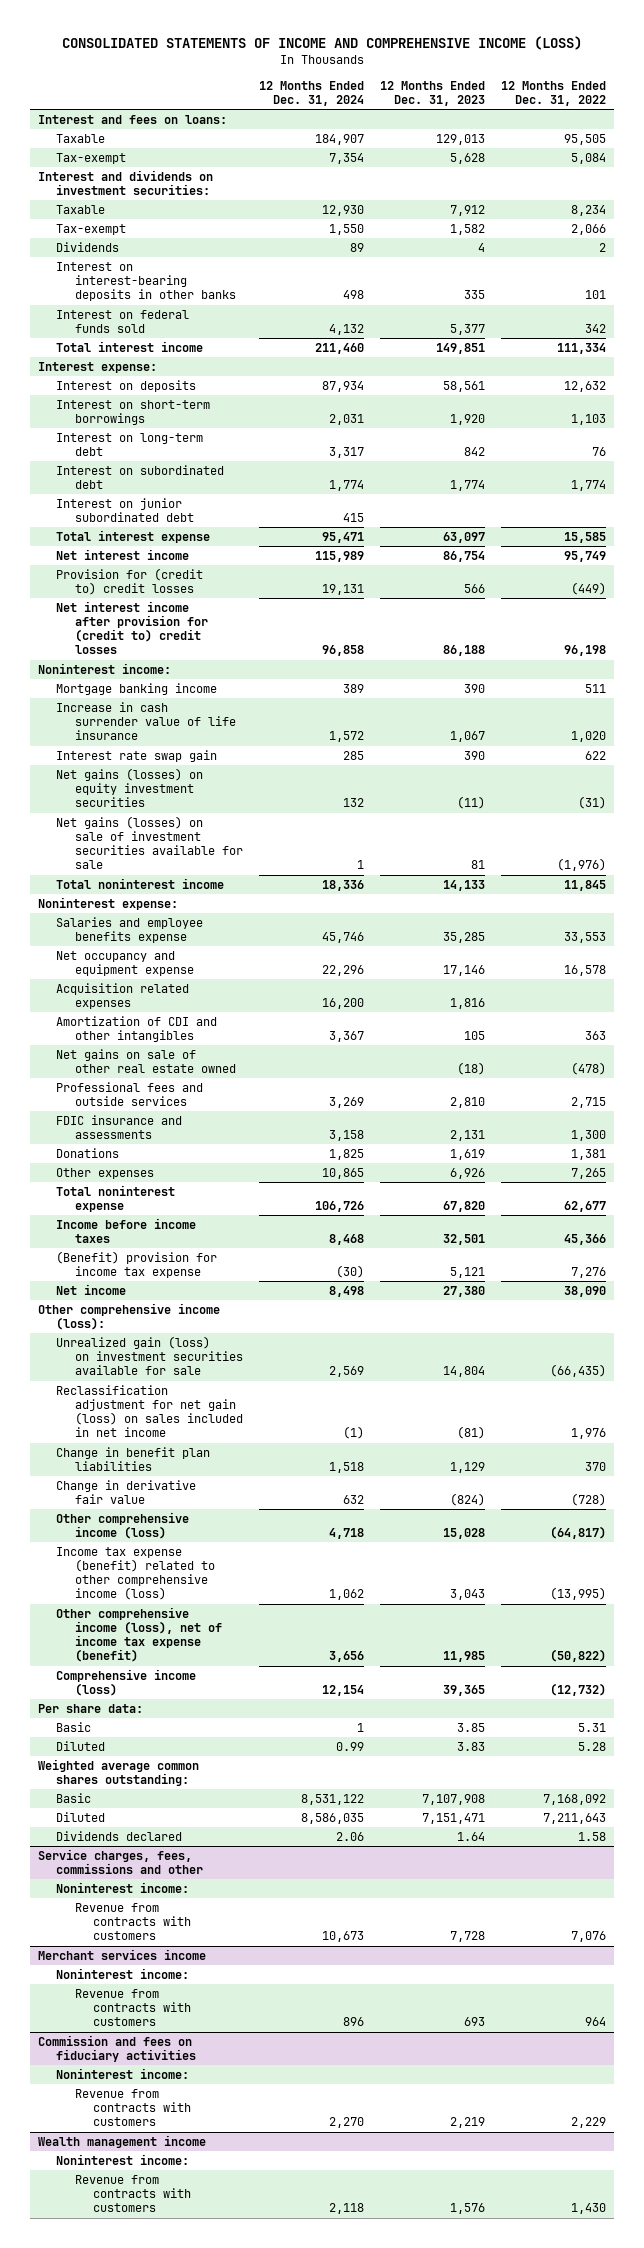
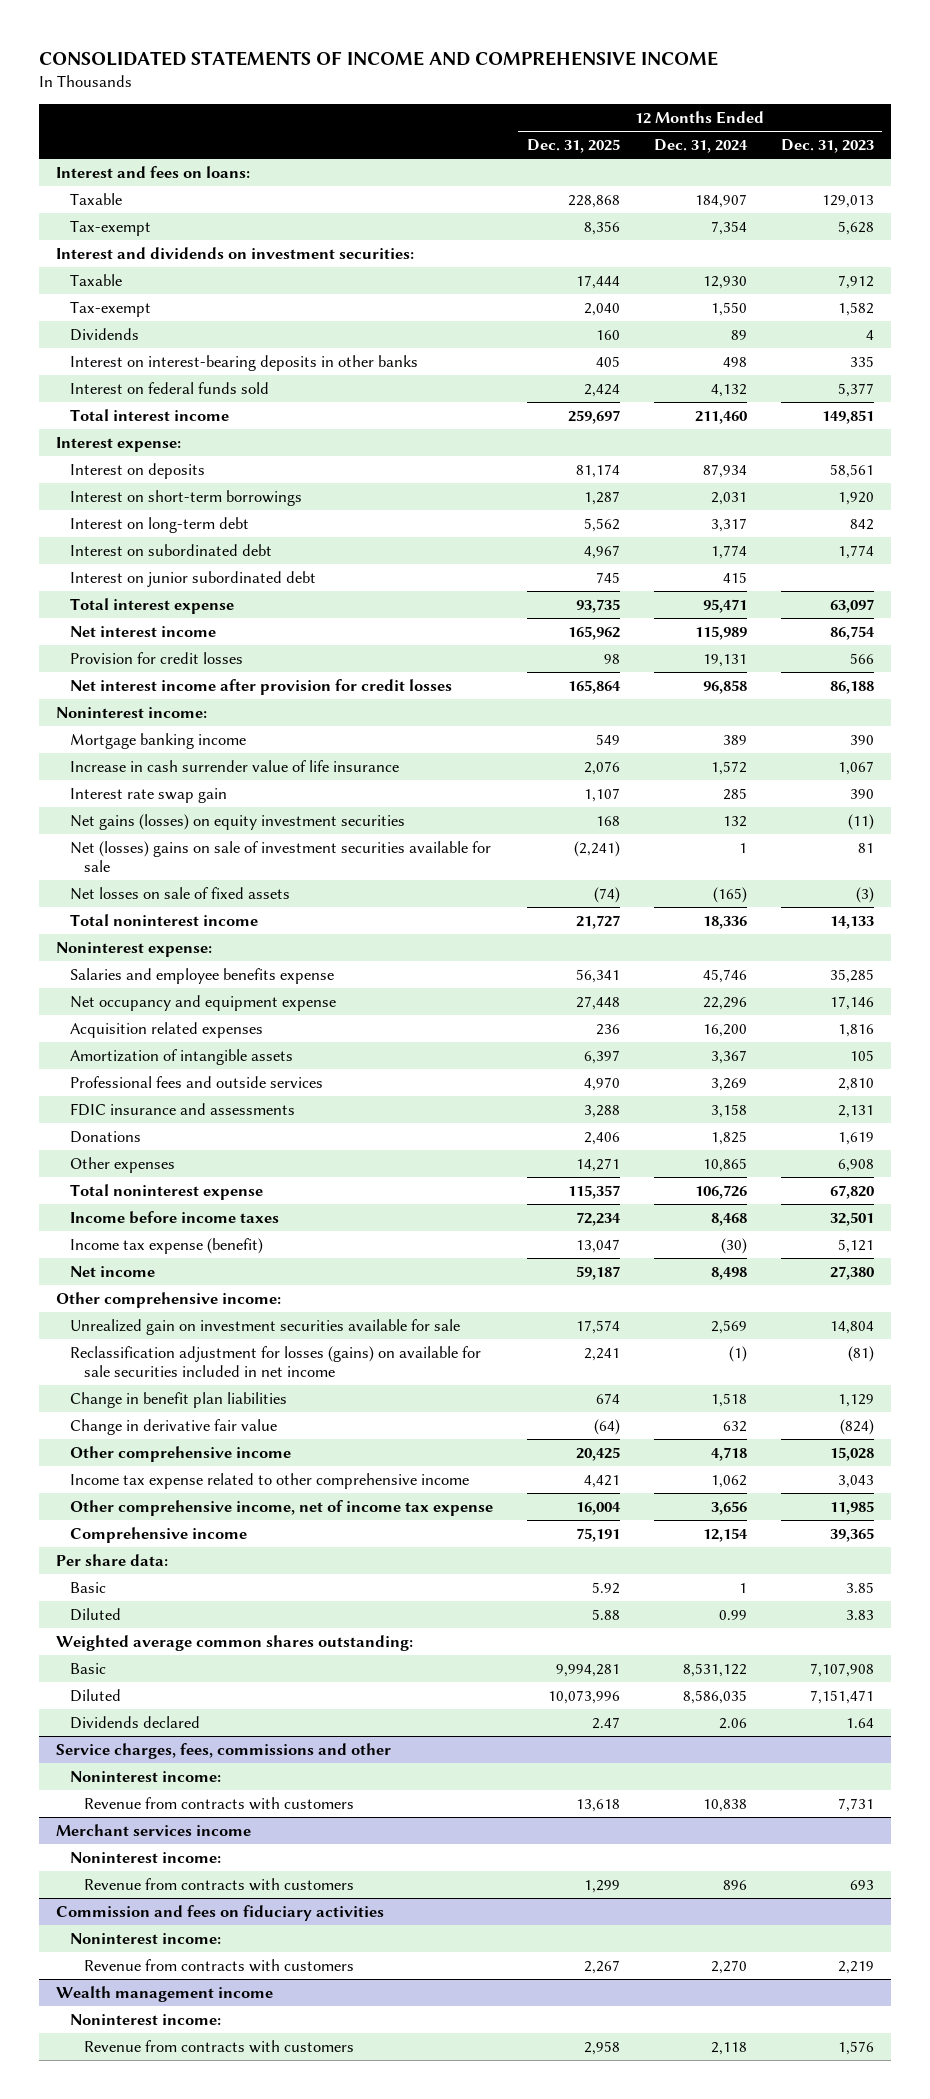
[61,36,582,51] CONSOLIDATED STATEMENTS OF INCOME AND COMPREHENSIVE INCOME (LOSS) -> [38,50,718,66] CONSOLIDATED STATEMENTS OF INCOME AND COMPREHENSIVE INCOME
[500,80,606,106] 12 Months Ended Dec. 31, 2022 -> none
none -> [526,138,620,153] Dec. 31, 2025
[56,568,204,596] Provision for (credit to) credit losses -> [69,651,243,664] Provision for credit losses
[56,601,208,655] Net interest income after provision for (credit to) credit losses -> [69,678,452,695] Net interest income after provision for credit losses
[56,816,243,870] Net gains (losses) on sale of investment securities available for sale -> [69,840,491,873] Net (losses) gains on sale of investment securities available for sale
none -> [69,886,290,900] Net losses on sale of fixed assets
[56,1049,236,1074] Net gains on sale of other real estate owned -> none
[56,1016,218,1043] Amortization of CDI and other intangibles -> [69,1048,293,1065] Amortization of intangible assets
[449,1168,485,1180] 6,926 -> [837,1158,874,1172] 6,908
[56,1251,218,1279] (Benefit) provision for income tax expense -> [69,1237,263,1254] Income tax expense (benefit)
[37,1303,220,1331] Other comprehensive income (loss): -> [55,1291,281,1308] Other comprehensive income:
[56,1336,243,1376] Unrealized gain (loss) on investment securities available for sale -> [69,1318,460,1335] Unrealized gain on investment securities available for sale
[56,1385,243,1438] Reclassification adjustment for net gain (loss) on sales included in net income -> [69,1345,481,1378] Reclassification adjustment for losses (gains) on available for sale securities included in net income
[56,1512,190,1540] Other comprehensive income (loss) -> [69,1445,291,1462] Other comprehensive income
[56,1547,215,1601] Income tax expense (benefit) related to other comprehensive income (loss) -> [69,1472,469,1489] Income tax expense related to other comprehensive income
[56,1607,222,1663] Other comprehensive income (loss), net of income tax expense (benefit) -> [69,1499,493,1516] Other comprehensive income, net of income tax expense
[56,1669,197,1697] Comprehensive income (loss) -> [69,1526,247,1543] Comprehensive income
[321,1931,364,1943] 10,673 -> [702,1798,747,1812] 10,838
[449,1931,485,1943] 7,728 -> [837,1797,874,1812] 7,731

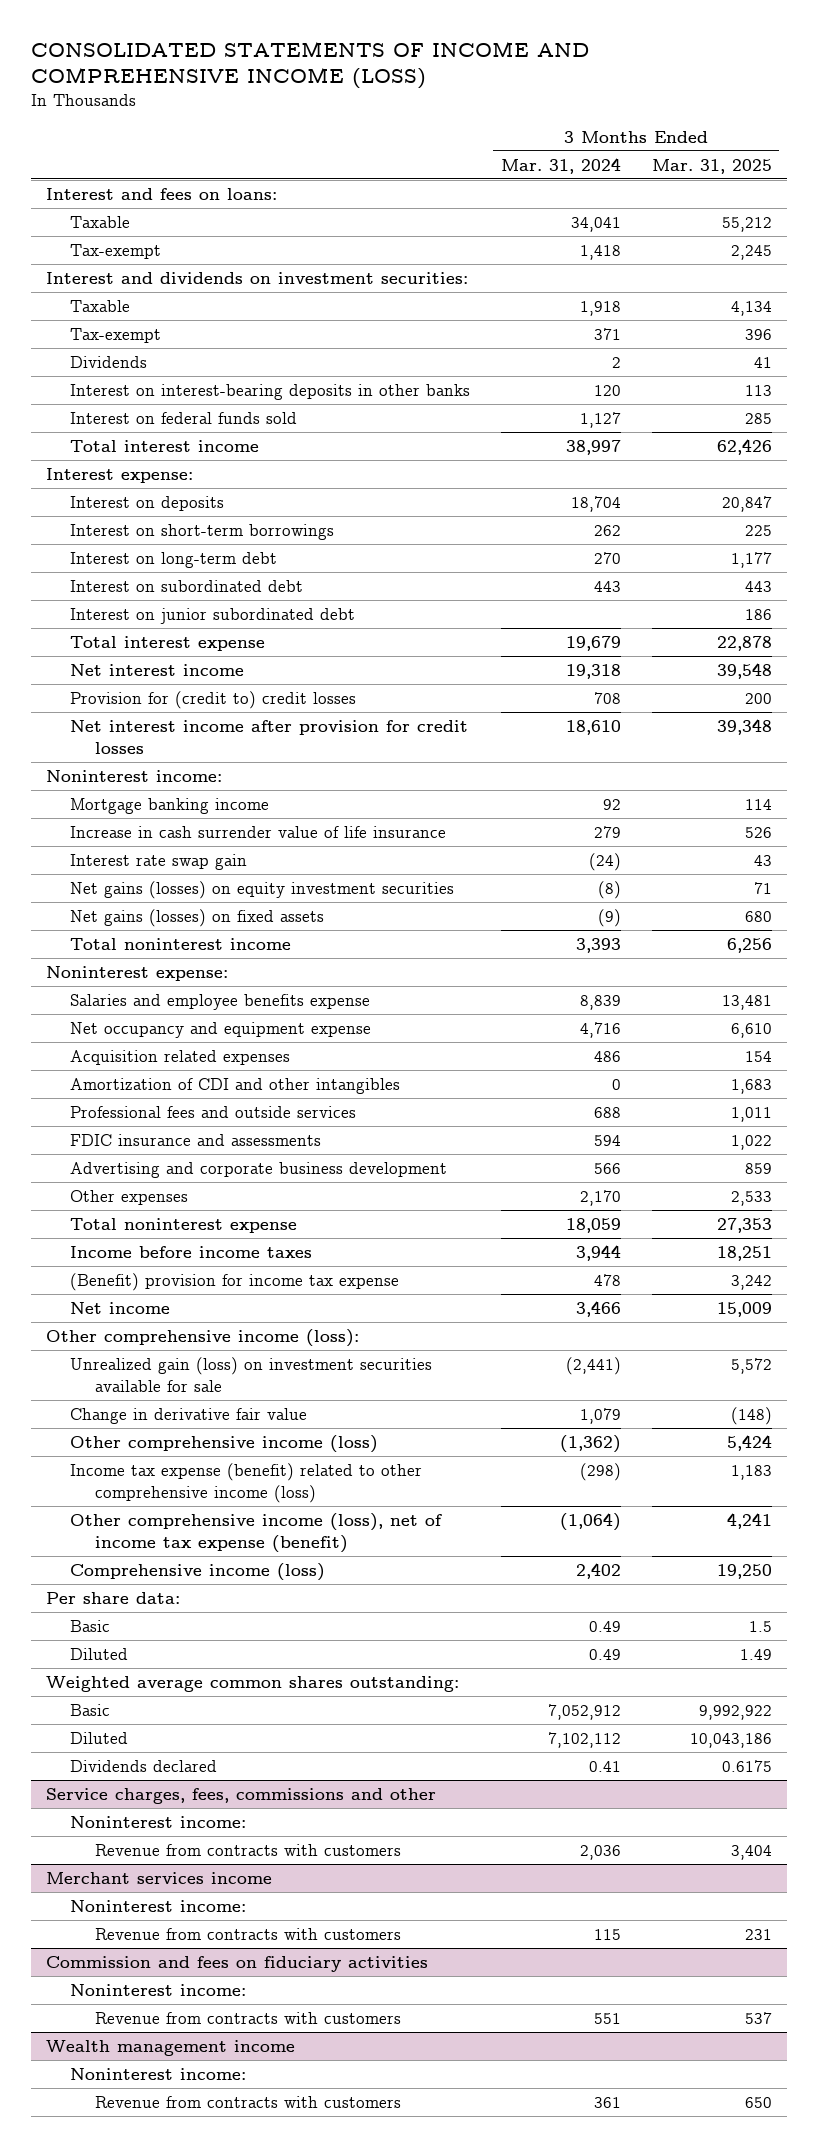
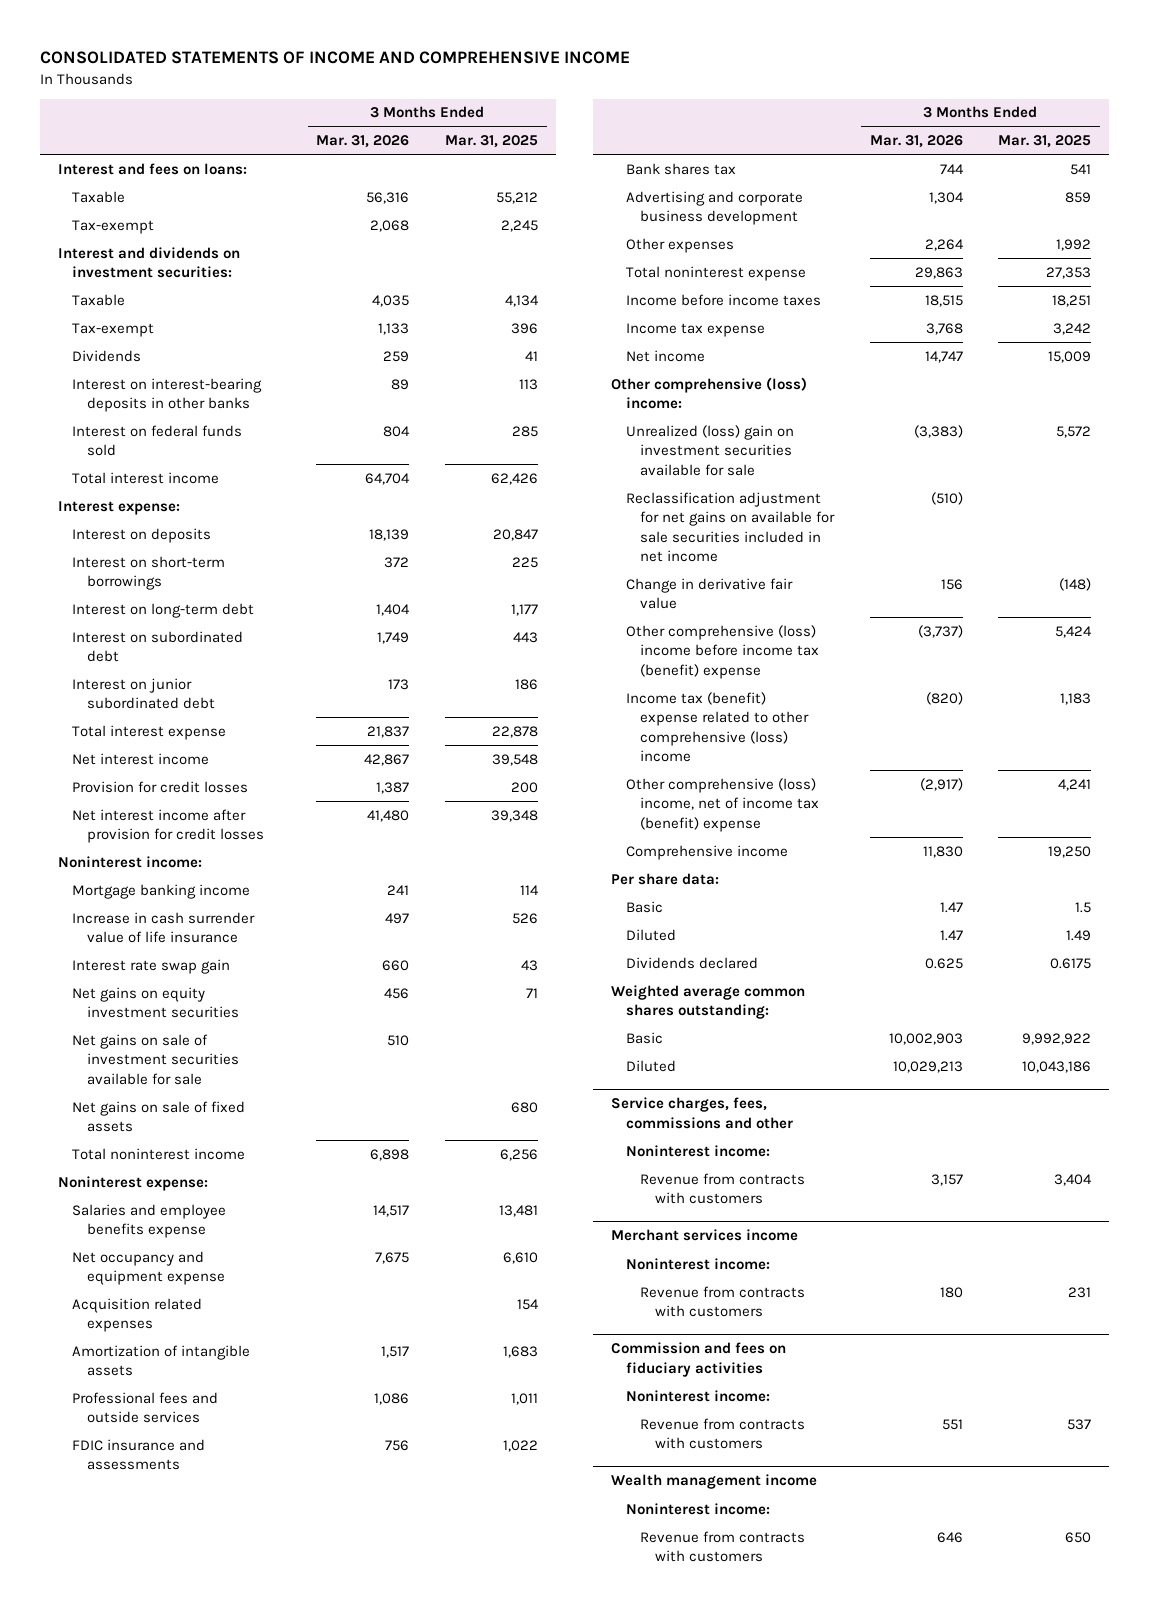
[30,40,589,90] CONSOLIDATED STATEMENTS OF INCOME AND COMPREHENSIVE INCOME (LOSS) -> [39,51,630,65] CONSOLIDATED STATEMENTS OF INCOME AND COMPREHENSIVE INCOME
[501,157,622,174] Mar. 31, 2024 -> none
none -> [316,135,410,149] Mar. 31, 2026
[70,690,357,709] Provision for (credit to) credit losses -> [72,780,249,793] Provision for credit losses
[70,880,455,899] Net gains (losses) on equity investment securities -> [72,986,240,1019] Net gains on equity investment securities
none -> [72,1033,240,1085] Net gains on sale of investment securities available for sale
[70,908,325,927] Net gains (losses) on fixed assets -> [72,1100,246,1133] Net gains on sale of fixed assets
[70,1077,401,1094] Amortization of CDI and other intangibles -> [72,1344,251,1377] Amortization of intangible assets
none -> [625,162,736,175] Bank shares tax
[730,1190,772,1206] 2,533 -> [1056,238,1092,251] 1,992
[70,1272,400,1291] (Benefit) provision for income tax expense -> [625,322,765,337] Income tax expense
[45,1328,359,1347] Other comprehensive income (loss): -> [610,376,807,410] Other comprehensive (loss) income:
[70,1356,433,1392] Unrealized gain (loss) on investment securities available for sale -> [625,424,794,476] Unrealized (loss) gain on investment securities available for sale
none -> [625,491,836,563] Reclassification adjustment for net gains on available for sale securities included in net income
[70,1434,379,1453] Other comprehensive income (loss) -> [625,624,820,679] Other comprehensive (loss) income before income tax (benefit) expense
[70,1462,423,1503] Income tax expense (benefit) related to other comprehensive income (loss) -> [625,691,810,763] Income tax (benefit) expense related to other comprehensive (loss) income
[70,1512,443,1553] Other comprehensive income (loss), net of income tax expense (benefit) -> [625,777,820,832] Other comprehensive (loss) income, net of income tax (benefit) expense
[70,1562,326,1581] Comprehensive income (loss) -> [625,844,788,860] Comprehensive income
[70,1759,218,1772] Dividends declared -> [625,956,758,969] Dividends declared

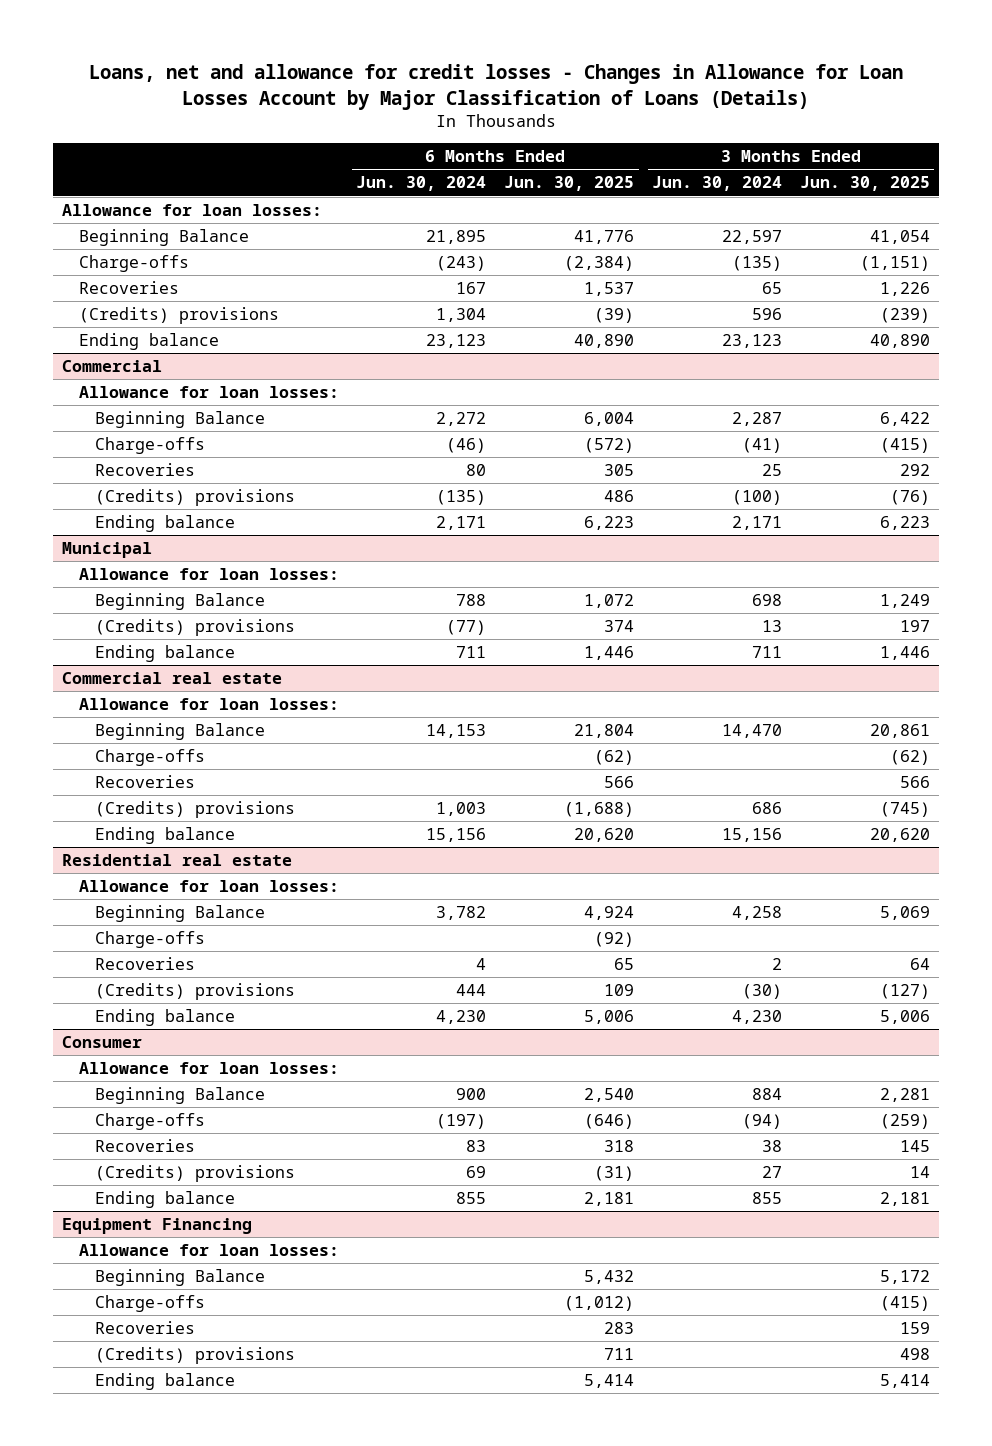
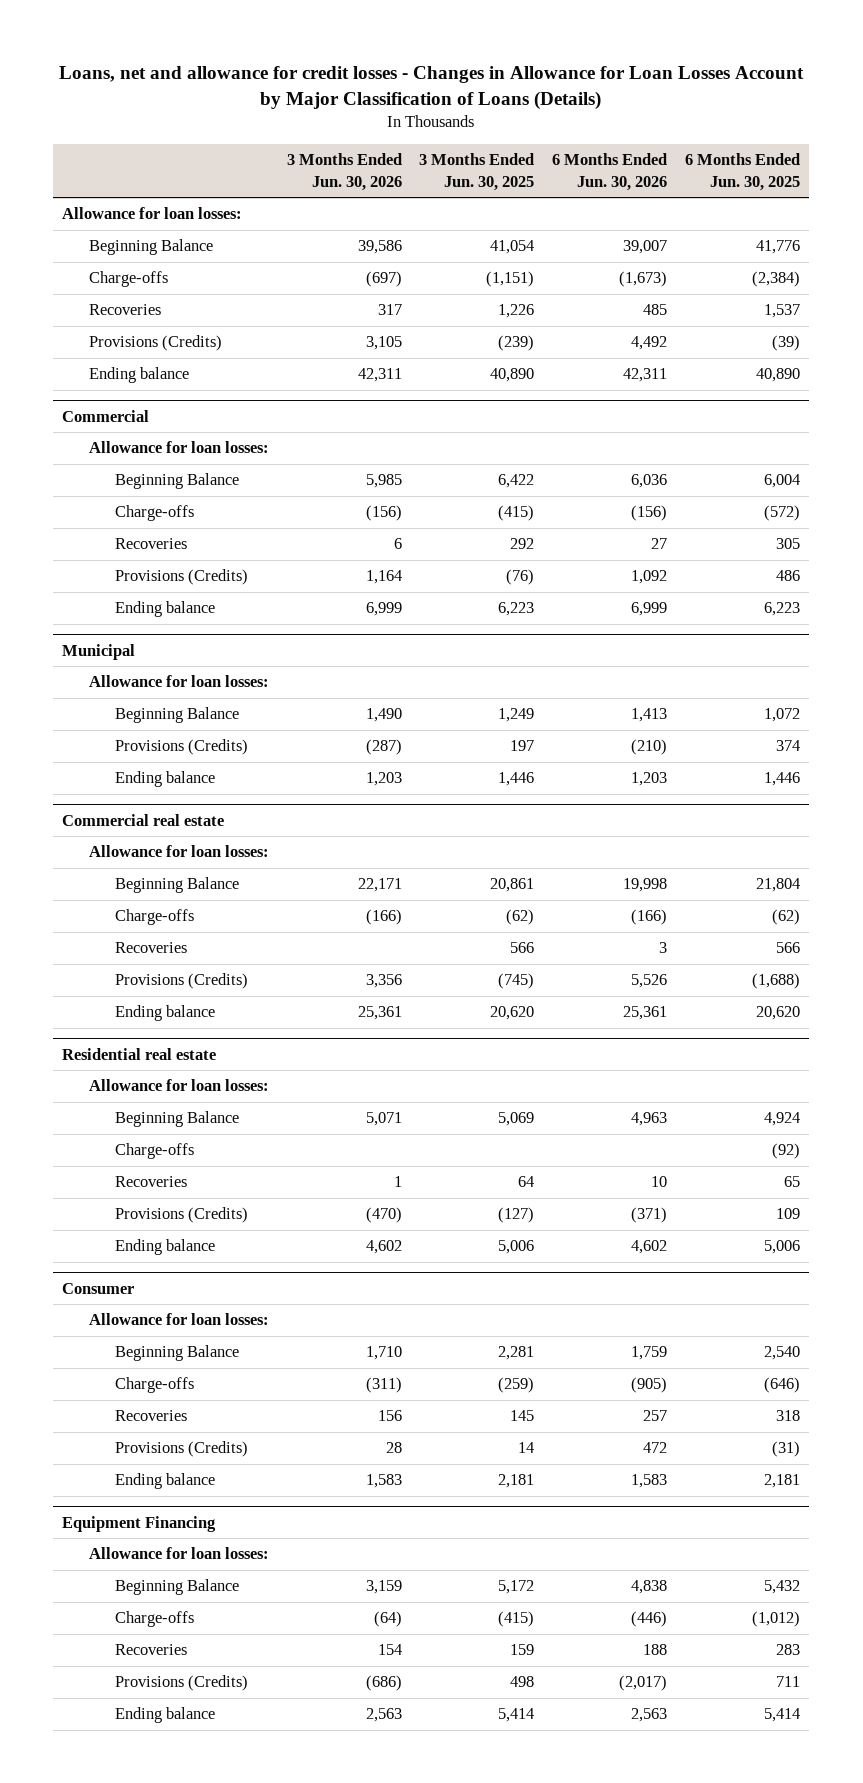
[356,176,487,192] Jun. 30, 2024 -> none
[652,176,783,192] Jun. 30, 2024 -> none
none -> [286,153,402,191] 3 Months Ended Jun. 30, 2026
none -> [552,153,668,191] 6 Months Ended Jun. 30, 2026
[78,306,279,324] (Credits) provisions -> [88,335,222,352] Provisions (Credits)
[94,488,295,506] (Credits) provisions -> [114,569,248,586] Provisions (Credits)
[94,618,295,636] (Credits) provisions -> [114,739,248,756] Provisions (Credits)
[94,800,295,818] (Credits) provisions -> [114,973,248,990] Provisions (Credits)
[94,982,295,1000] (Credits) provisions -> [114,1207,248,1224] Provisions (Credits)
[94,1164,295,1182] (Credits) provisions -> [114,1441,248,1458] Provisions (Credits)
[94,1346,295,1364] (Credits) provisions -> [114,1675,248,1692] Provisions (Credits)

